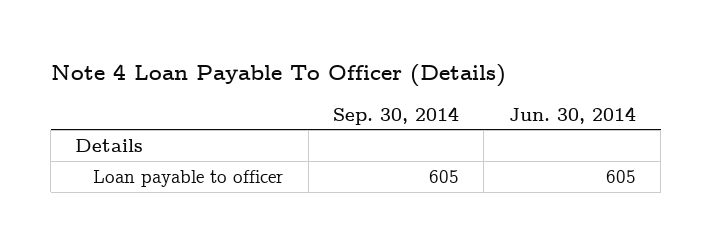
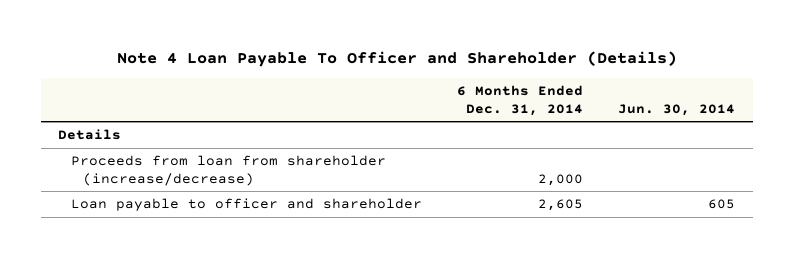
[50,63,506,87] Note 4 Loan Payable To Officer (Details) -> [116,51,677,68] Note 4 Loan Payable To Officer and Shareholder (Details)
[332,105,459,125] Sep. 30, 2014 -> none
none -> [456,85,583,116] 6 Months Ended Dec. 31, 2014
none -> [70,155,386,186] Proceeds from loan from shareholder (increase/decrease)
[93,169,284,187] Loan payable to officer -> [70,198,422,212] Loan payable to officer and shareholder

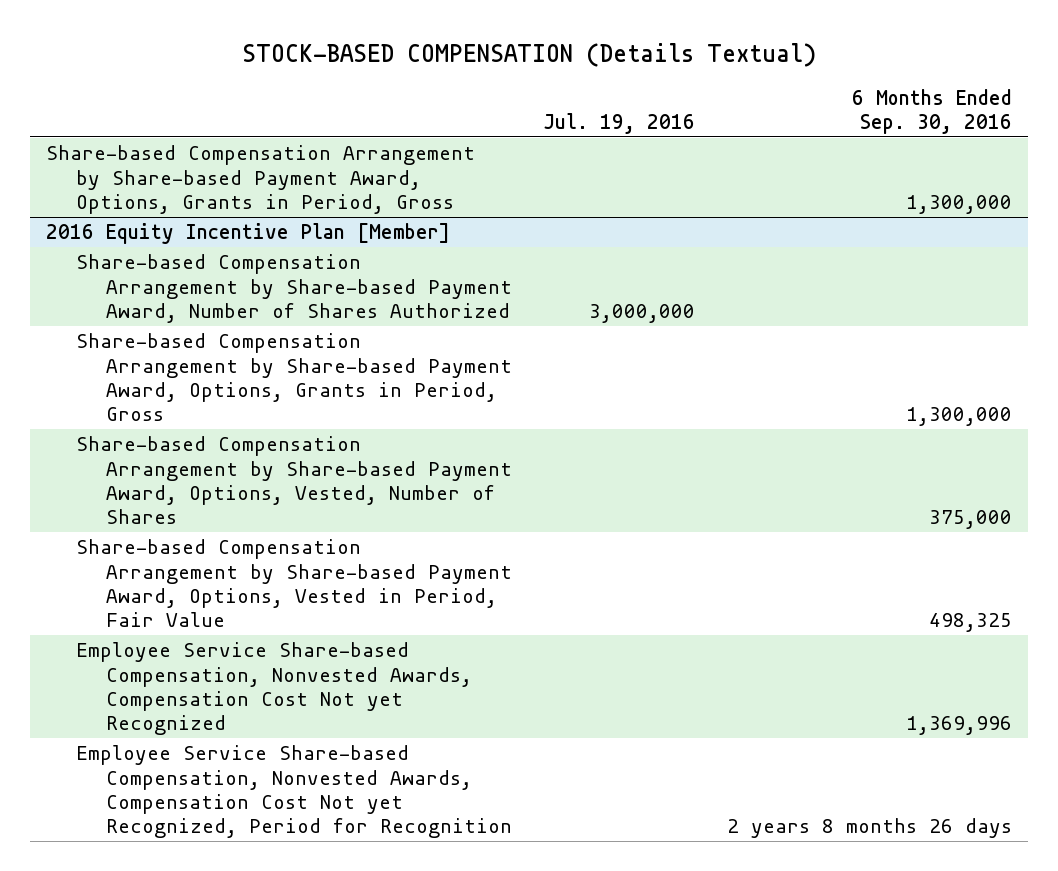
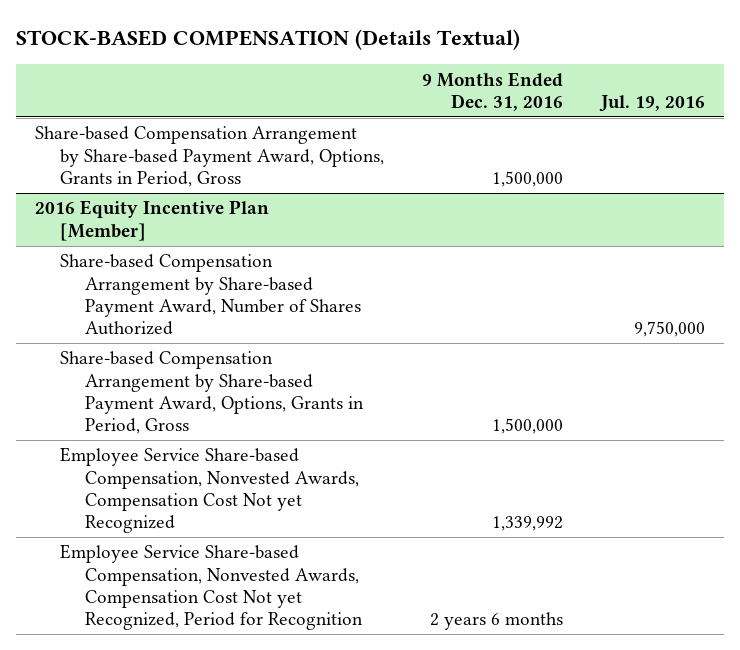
[852,88,1013,135] 6 Months Ended Sep. 30, 2016 -> none
none -> [421,71,563,111] 9 Months Ended Dec. 31, 2016
[589,303,696,323] 3,000,000 -> [633,320,705,337] 9,750,000
[75,436,512,525] Share-based Compensation Arrangement by Share-based Payment Award, Options, Vested, Number of Shares -> none
[75,539,512,628] Share-based Compensation Arrangement by Share-based Payment Award, Options, Vested in Period, Fair Value -> none

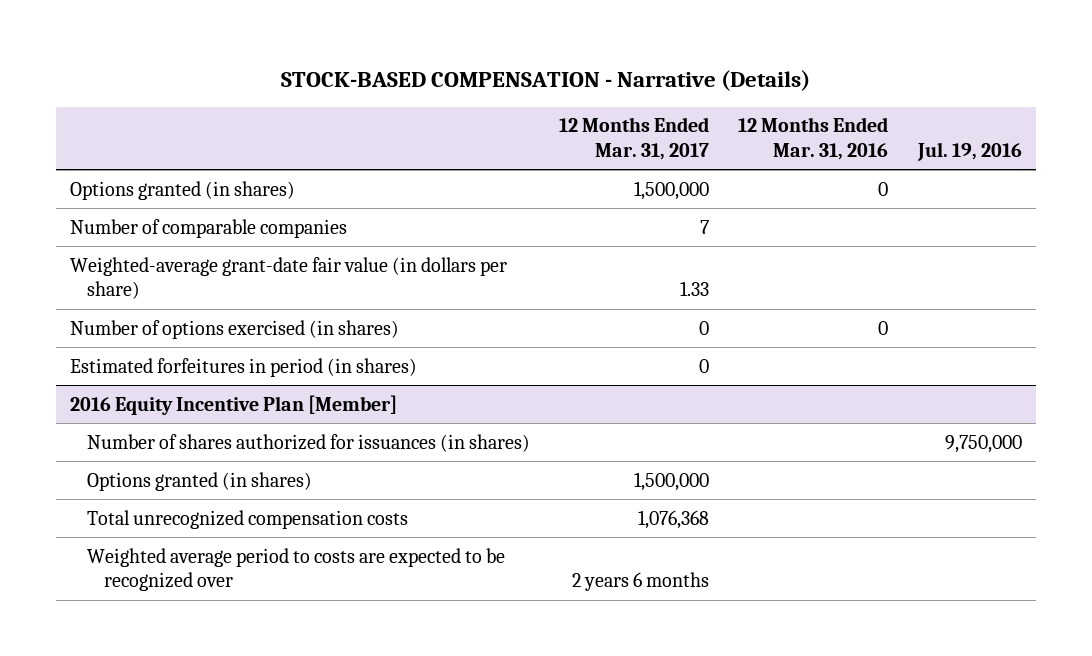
[15,29,520,51] STOCK-BASED COMPENSATION (Details Textual) -> [280,69,810,91] STOCK-BASED COMPENSATION - Narrative (Details)
[421,71,563,111] 9 Months Ended Dec. 31, 2016 -> none
none -> [559,117,710,161] 12 Months Ended Mar. 31, 2017
none -> [738,117,889,161] 12 Months Ended Mar. 31, 2016
[34,126,384,187] Share-based Compensation Arrangement by Share-based Payment Award, Options, Grants in Period, Gross -> [70,180,296,200] Options granted (in shares)
none -> [70,218,348,238] Number of comparable companies
none -> [70,256,508,300] Weighted-average grant-date fair value (in dollars per share)
none -> [70,319,400,339] Number of options exercised (in shares)
none -> [70,357,418,377] Estimated forfeitures in period (in shares)
[59,254,362,335] Share-based Compensation Arrangement by Share-based Payment Award, Number of Shares Authorized -> [87,433,531,452] Number of shares authorized for issuances (in shares)
[59,351,365,434] Share-based Compensation Arrangement by Share-based Payment Award, Options, Grants in Period, Gross -> [87,471,313,491] Options granted (in shares)
[59,447,360,533] Employee Service Share-based Compensation, Nonvested Awards, Compensation Cost Not yet Recognized -> [87,509,409,529] Total unrecognized compensation costs
[59,544,364,630] Employee Service Share-based Compensation, Nonvested Awards, Compensation Cost Not yet Recognized, Period for Recognition -> [87,547,506,592] Weighted average period to costs are expected to be recognized over

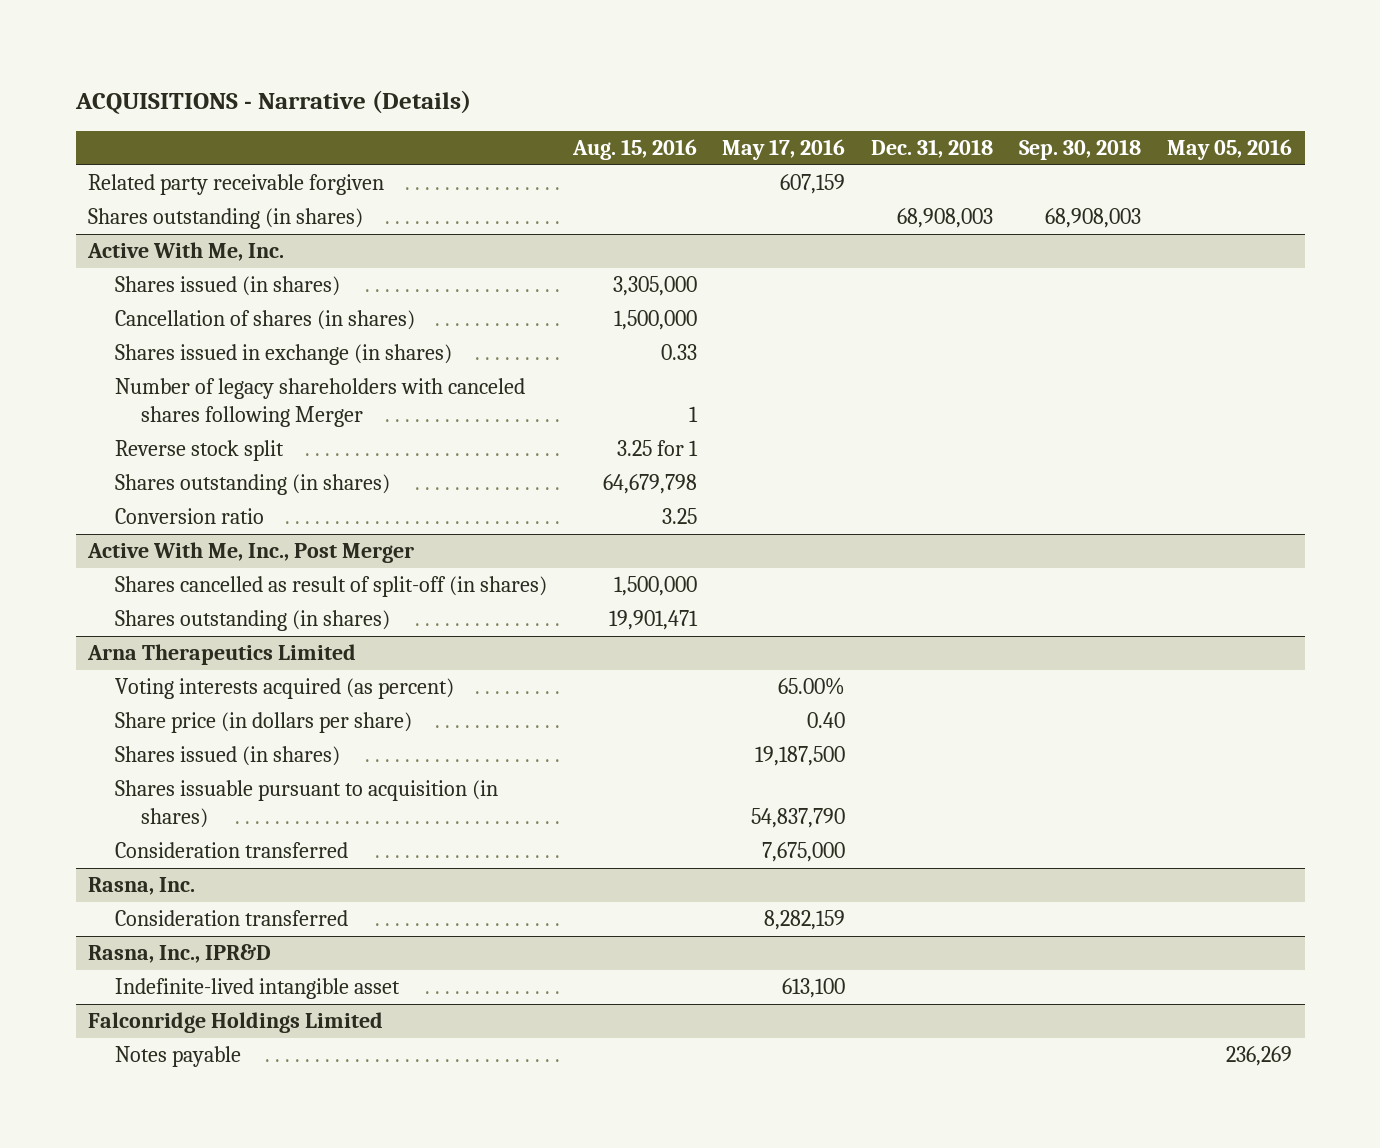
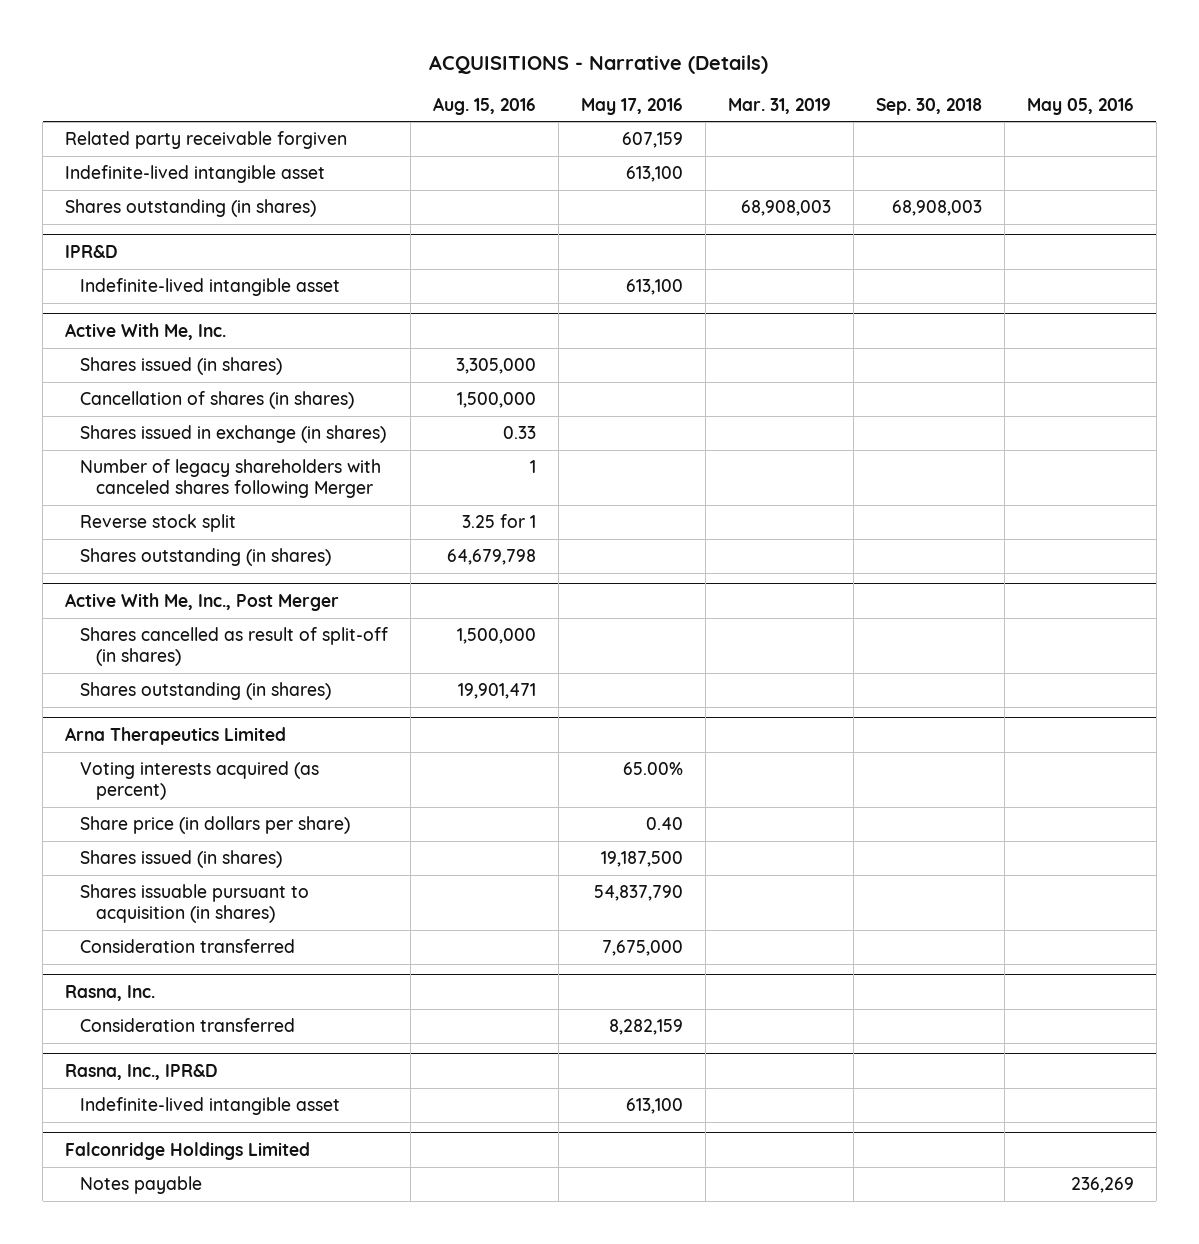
[871,139,994,159] Dec. 31, 2018 -> none
none -> [728,97,832,114] Mar. 31, 2019
none -> [65,165,326,184] Indefinite-lived intangible asset
none -> [65,244,119,258] IPR&D
none -> [80,278,341,297] Indefinite-lived intangible asset
[114,508,264,525] Conversion ratio -> none

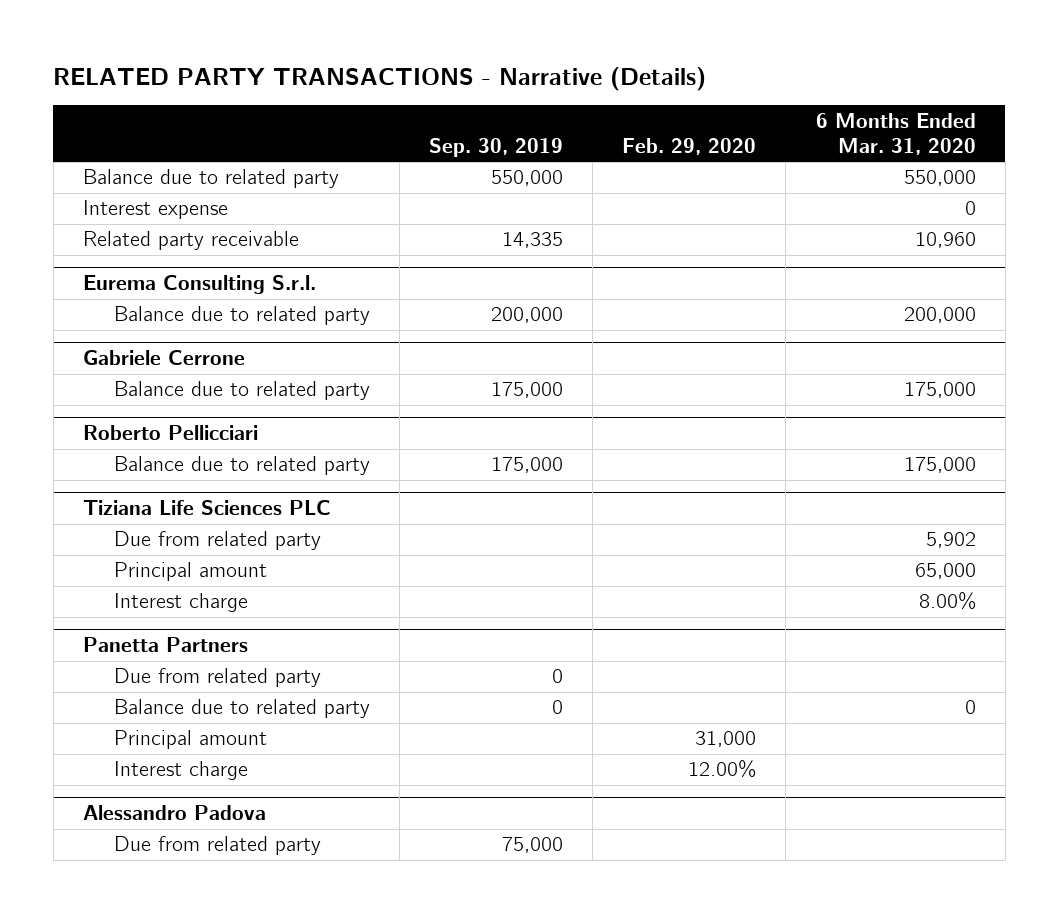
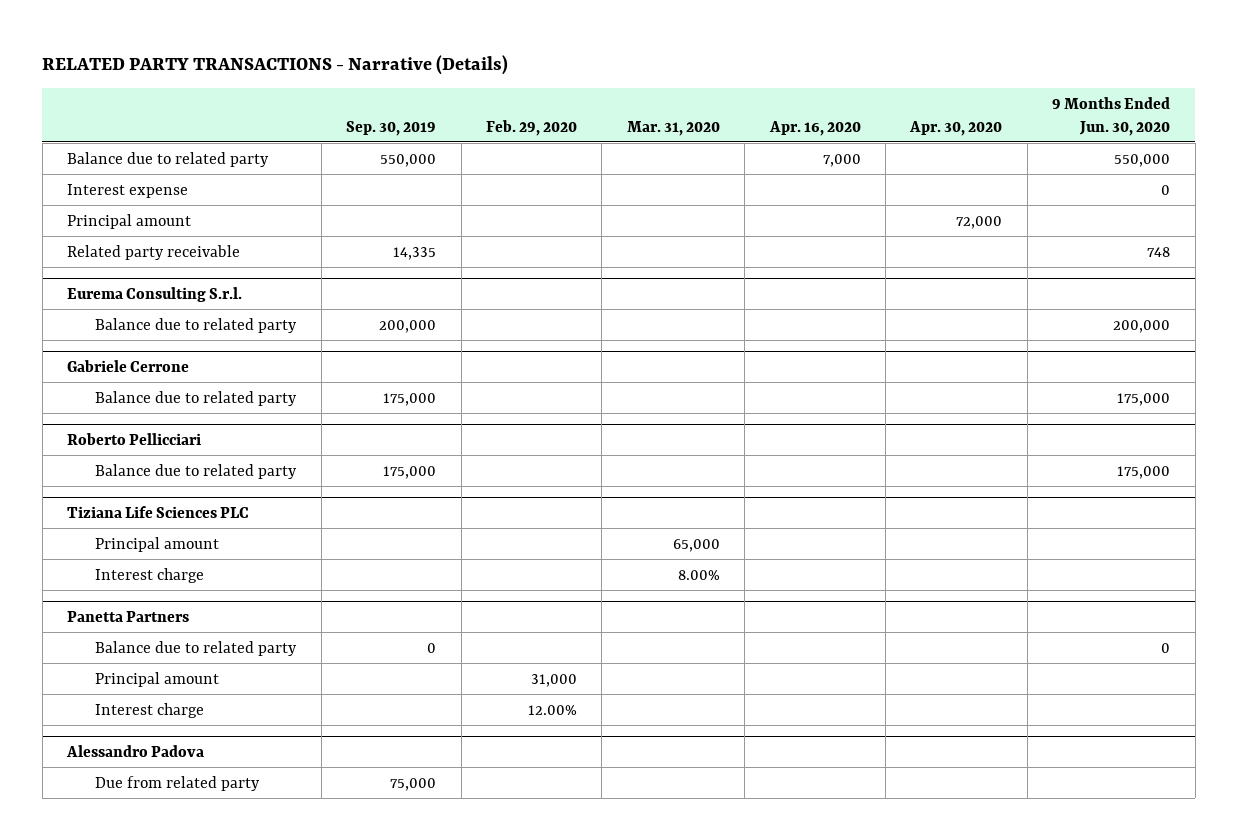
[815,112,976,155] 6 Months Ended Mar. 31, 2020 -> none
none -> [626,120,720,136] Mar. 31, 2020
none -> [768,120,861,136] Apr. 16, 2020
none -> [909,120,1003,136] Apr. 30, 2020
none -> [1052,96,1171,136] 9 Months Ended Jun. 30, 2020
none -> [67,213,192,229] Principal amount
[113,531,321,551] Due from related party -> none
[113,668,321,688] Due from related party -> none

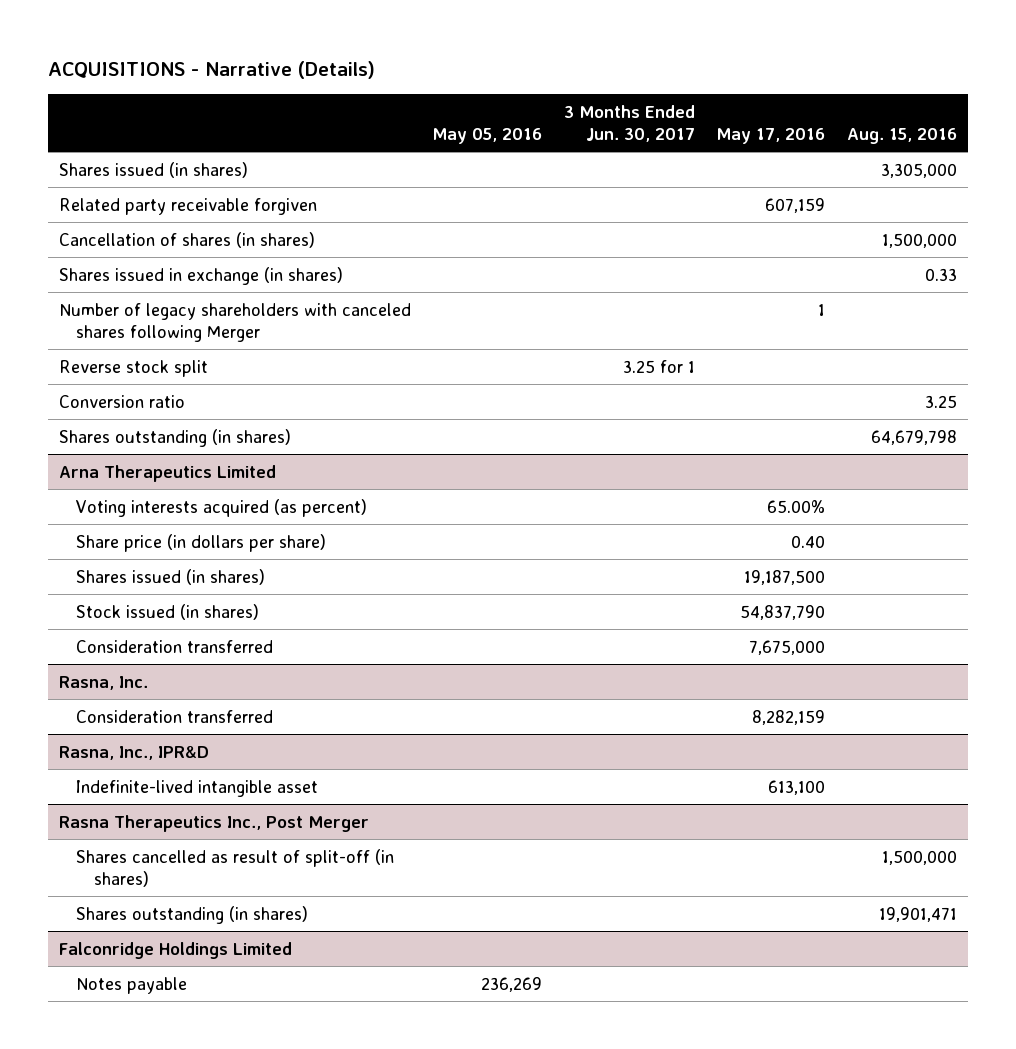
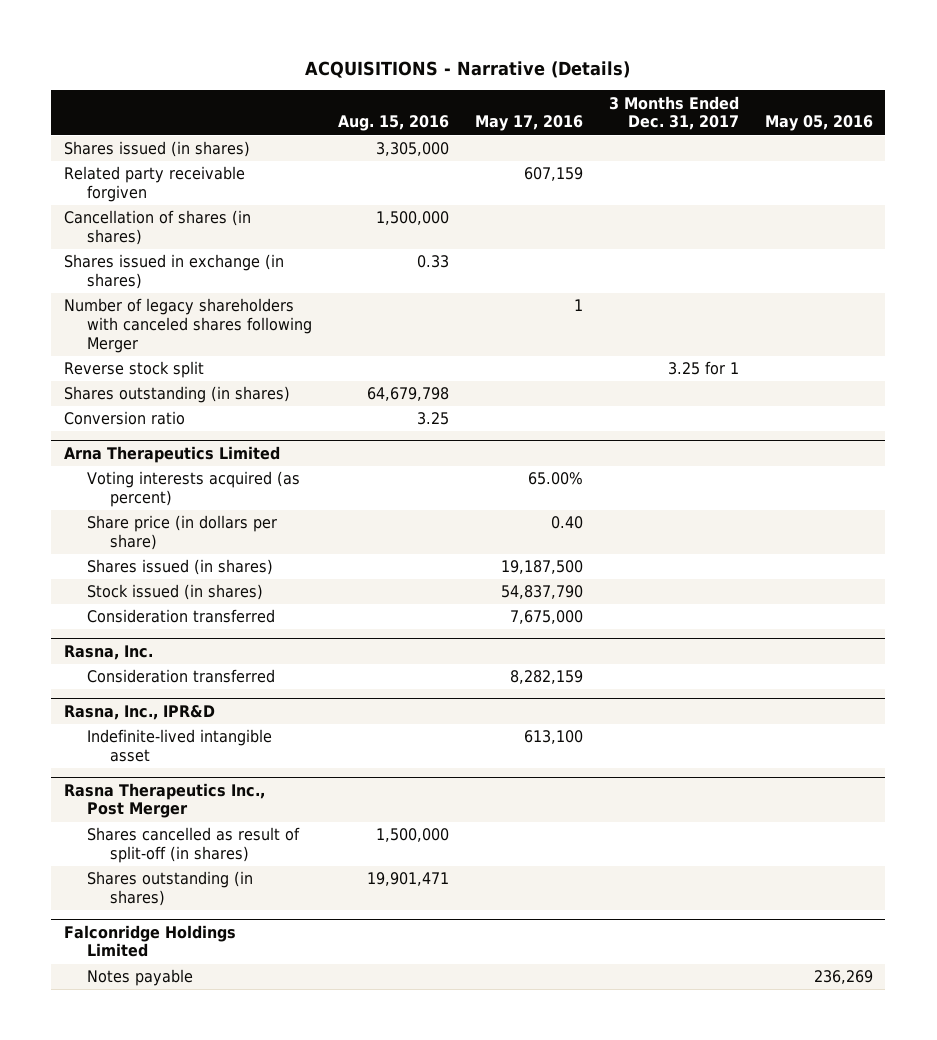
[563,104,695,142] 3 Months Ended Jun. 30, 2017 -> none
none -> [608,95,739,131] 3 Months Ended Dec. 31, 2017
[58,394,185,408] Conversion ratio -> [64,411,186,426] Conversion ratio

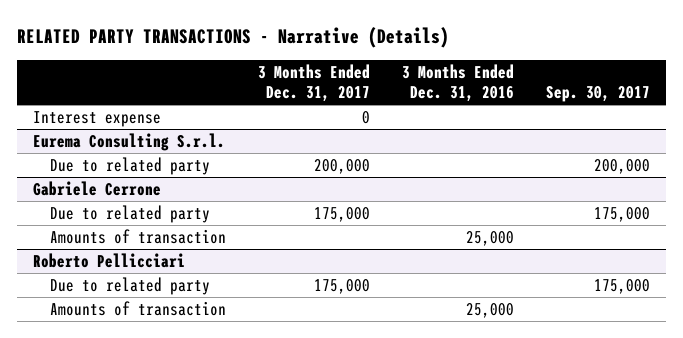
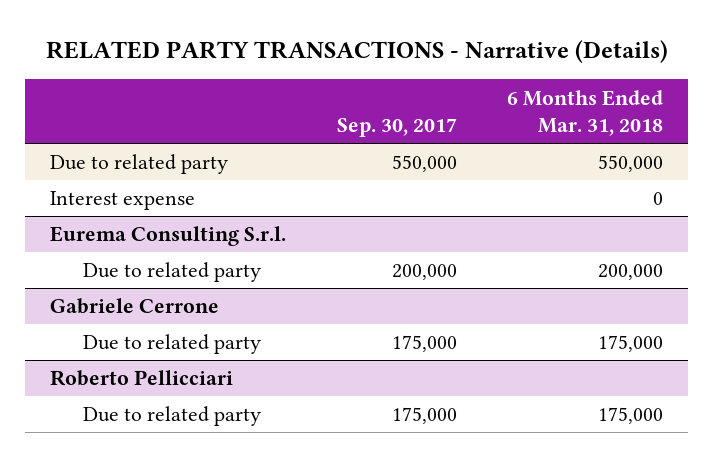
[258,63,371,103] 3 Months Ended Dec. 31, 2017 -> none
[402,63,515,103] 3 Months Ended Dec. 31, 2016 -> none
none -> [507,89,664,137] 6 Months Ended Mar. 31, 2018
none -> [50,154,229,175] Due to related party
[50,229,227,245] Amounts of transaction -> none
[50,301,227,317] Amounts of transaction -> none

